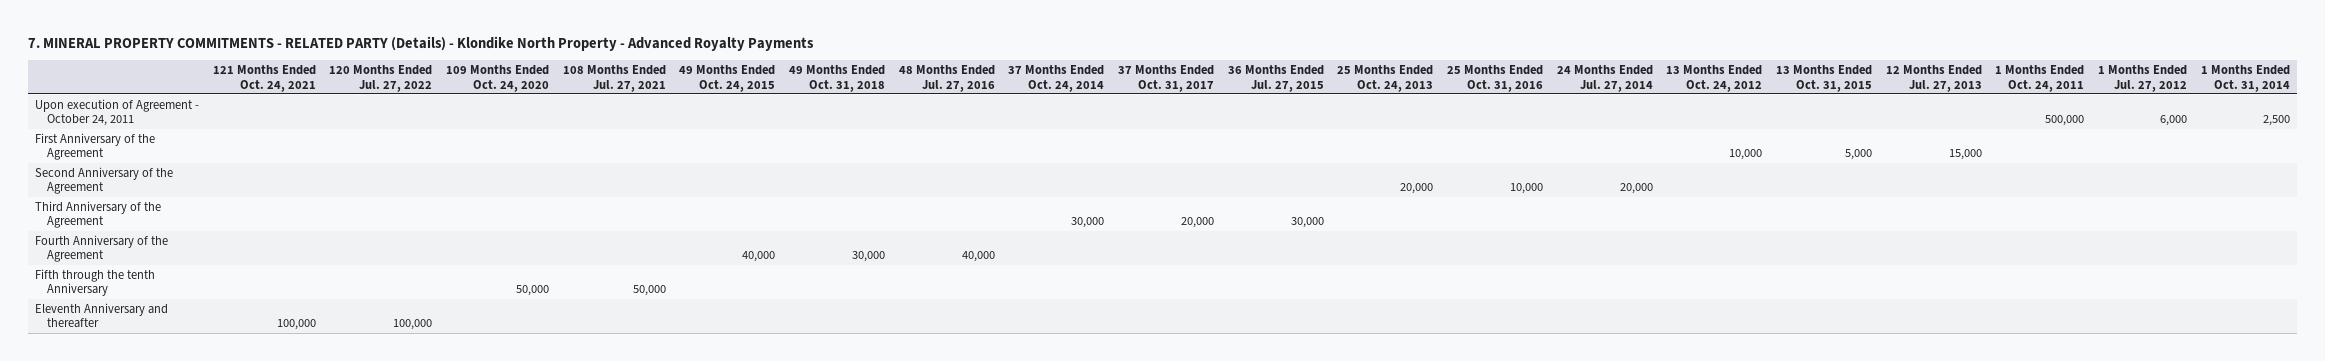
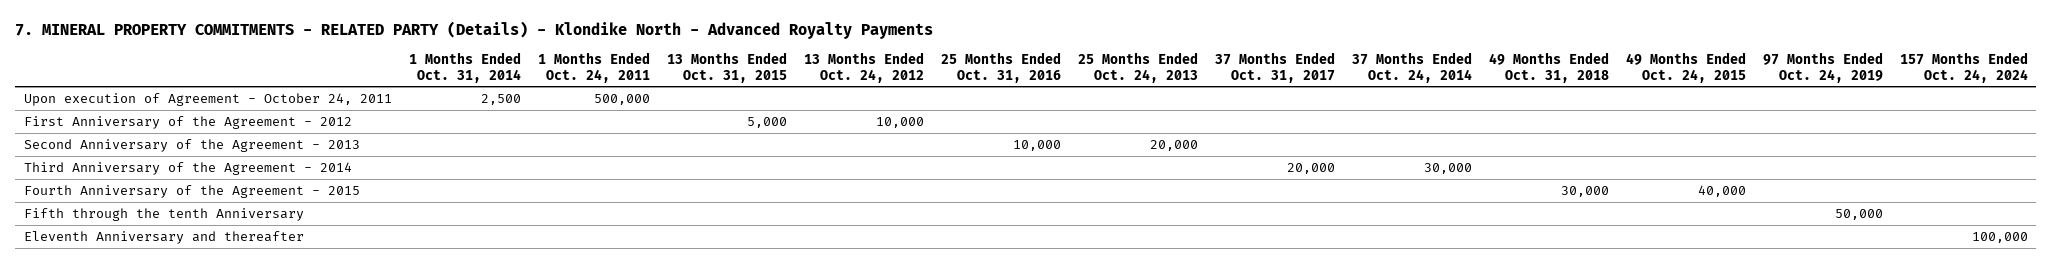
[28,35,815,51] 7. MINERAL PROPERTY COMMITMENTS - RELATED PARTY (Details) - Klondike North Property - Advanced Royalty Payments -> [15,21,934,40] 7. MINERAL PROPERTY COMMITMENTS - RELATED PARTY (Details) - Klondike North - Advanced Royalty Payments
[212,64,316,92] 121 Months Ended Oct. 24, 2021 -> none
[329,64,433,92] 120 Months Ended Jul. 27, 2022 -> none
[445,64,549,92] 109 Months Ended Oct. 24, 2020 -> none
[562,64,666,92] 108 Months Ended Jul. 27, 2021 -> none
[898,64,995,92] 48 Months Ended Jul. 27, 2016 -> none
[1227,64,1324,92] 36 Months Ended Jul. 27, 2015 -> none
[1556,64,1653,92] 24 Months Ended Jul. 27, 2014 -> none
[1885,64,1982,92] 12 Months Ended Jul. 27, 2013 -> none
[2098,64,2188,92] 1 Months Ended Jul. 27, 2012 -> none
none -> [1762,52,1883,83] 97 Months Ended Oct. 24, 2019
none -> [1899,52,2028,83] 157 Months Ended Oct. 24, 2024
[34,132,155,161] First Anniversary of the Agreement -> [23,115,352,129] First Anniversary of the Agreement - 2012
[34,166,173,195] Second Anniversary of the Agreement -> [23,138,360,152] Second Anniversary of the Agreement - 2013
[34,200,161,229] Third Anniversary of the Agreement -> [23,161,352,175] Third Anniversary of the Agreement - 2014
[34,234,168,263] Fourth Anniversary of the Agreement -> [23,184,360,198] Fourth Anniversary of the Agreement - 2015

